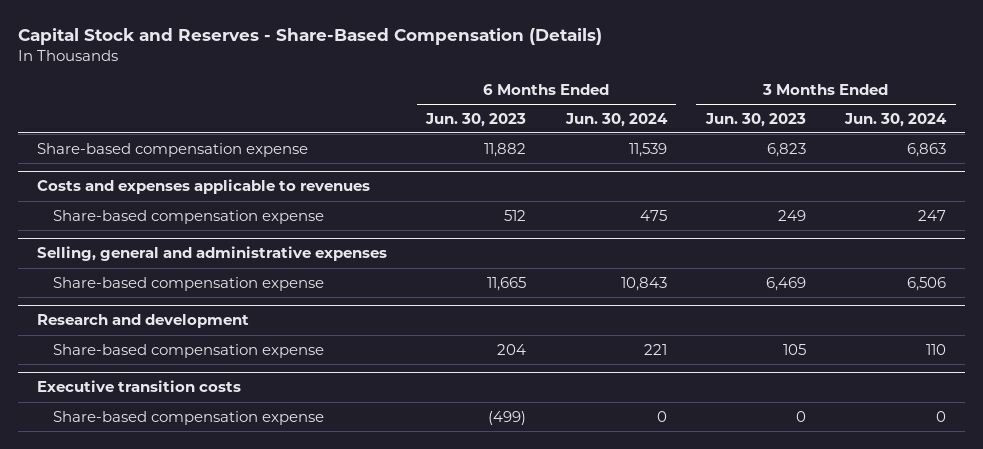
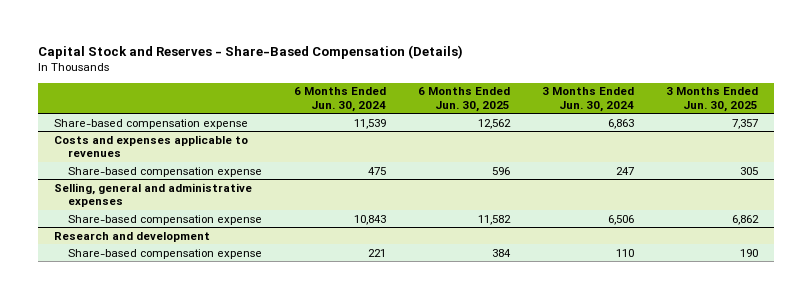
[425,112,527,127] Jun. 30, 2023 -> none
[704,112,806,127] Jun. 30, 2023 -> none
none -> [418,87,511,112] 6 Months Ended Jun. 30, 2025
none -> [666,87,759,112] 3 Months Ended Jun. 30, 2025
[37,380,242,393] Executive transition costs -> none
[52,410,324,425] Share-based compensation expense -> none

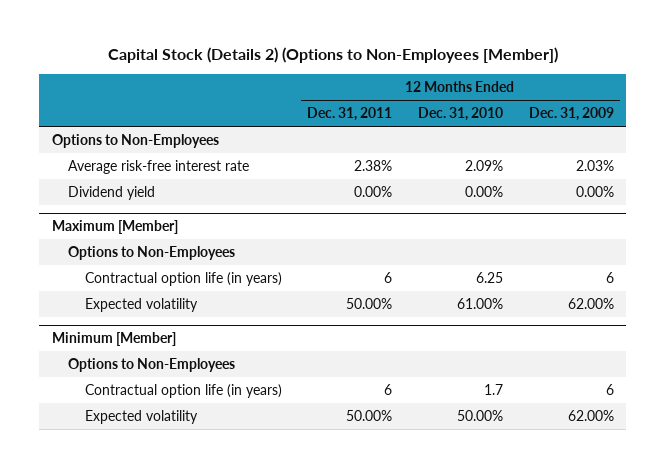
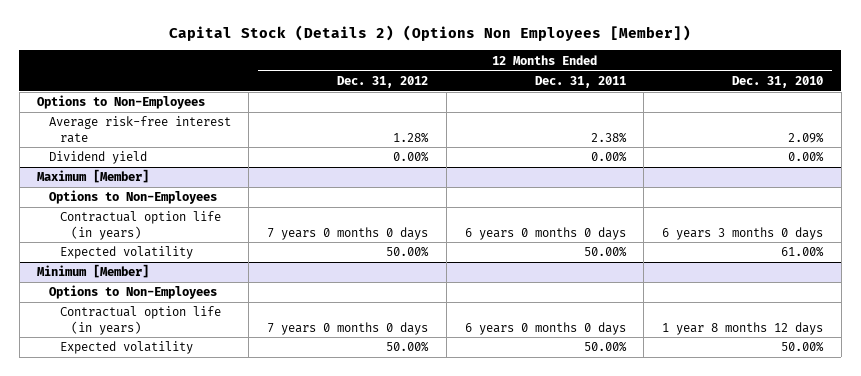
[107,47,558,64] Capital Stock (Details 2) (Options to Non-Employees [Member]) -> [169,25,692,42] Capital Stock (Details 2) (Options Non Employees [Member])
[528,107,614,122] Dec. 31, 2009 -> none
none -> [337,75,429,88] Dec. 31, 2012
[384,271,393,283] 6 -> [464,226,626,240] 6 years 0 months 0 days
[475,271,503,283] 6.25 -> [662,226,824,240] 6 years 3 months 0 days
[384,383,393,395] 6 -> [464,321,626,335] 6 years 0 months 0 days
[483,383,503,395] 1.7 -> [662,321,824,335] 1 year 8 months 12 days

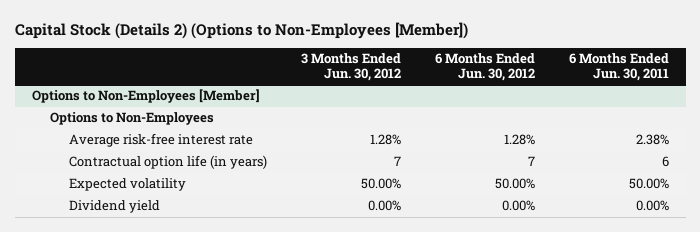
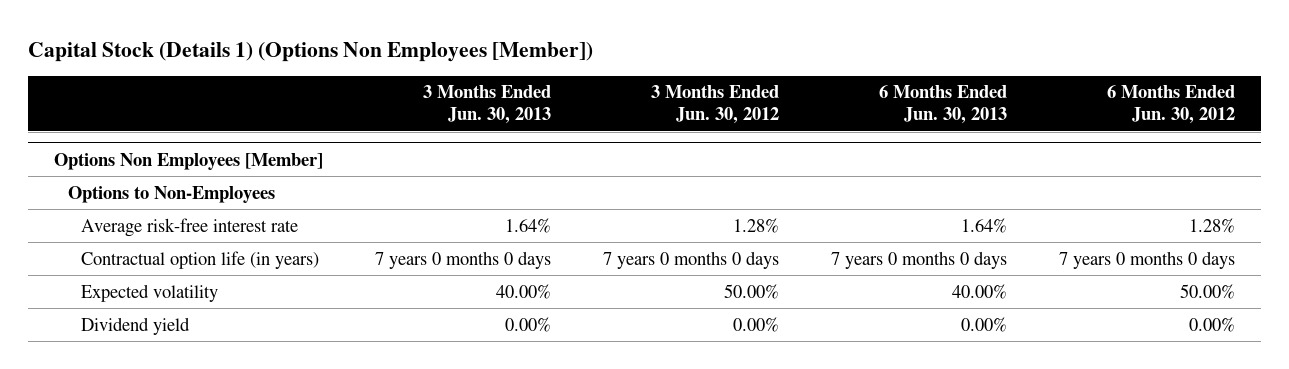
[14,21,468,39] Capital Stock (Details 2) (Options to Non-Employees [Member]) -> [28,42,594,63] Capital Stock (Details 1) (Options Non Employees [Member])
[568,53,669,82] 6 Months Ended Jun. 30, 2011 -> none
none -> [423,85,552,125] 3 Months Ended Jun. 30, 2013
none -> [879,85,1008,125] 6 Months Ended Jun. 30, 2013
[31,89,260,104] Options to Non-Employees [Member] -> [54,152,324,170] Options Non Employees [Member]
[394,156,402,167] 7 -> [603,250,780,269] 7 years 0 months 0 days
[527,156,535,167] 7 -> [1059,250,1236,269] 7 years 0 months 0 days

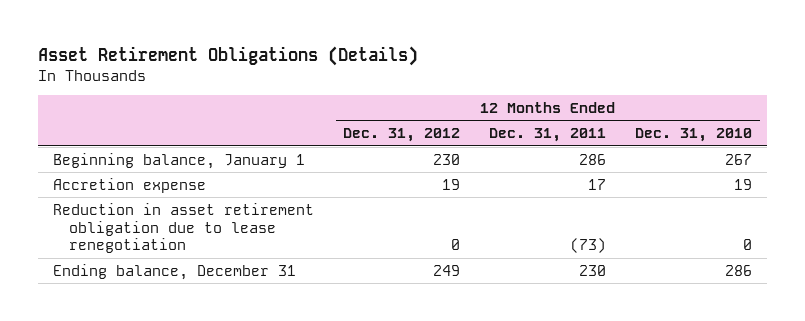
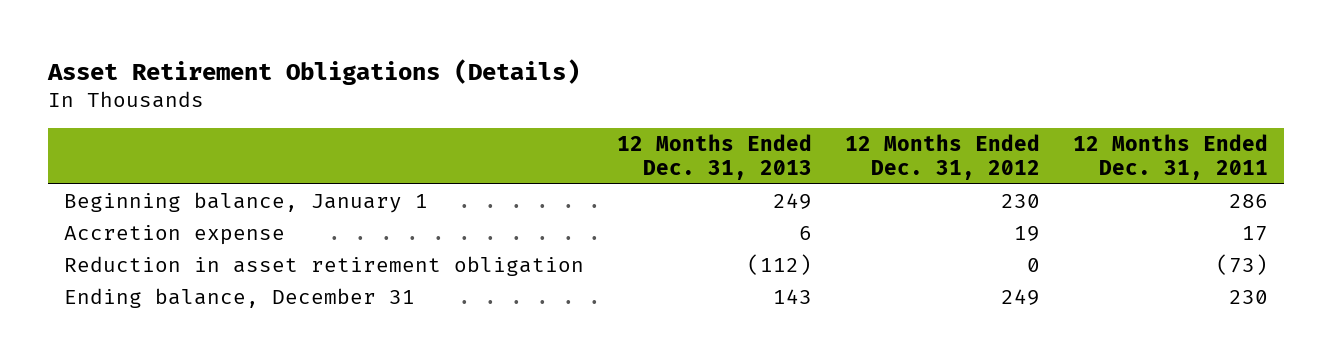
[635,128,753,143] Dec. 31, 2010 -> none
none -> [617,133,813,180] 12 Months Ended Dec. 31, 2013
[52,202,314,254] Reduction in asset retirement obligation due to lease renegotiation -> [64,256,585,277] Reduction in asset retirement obligation

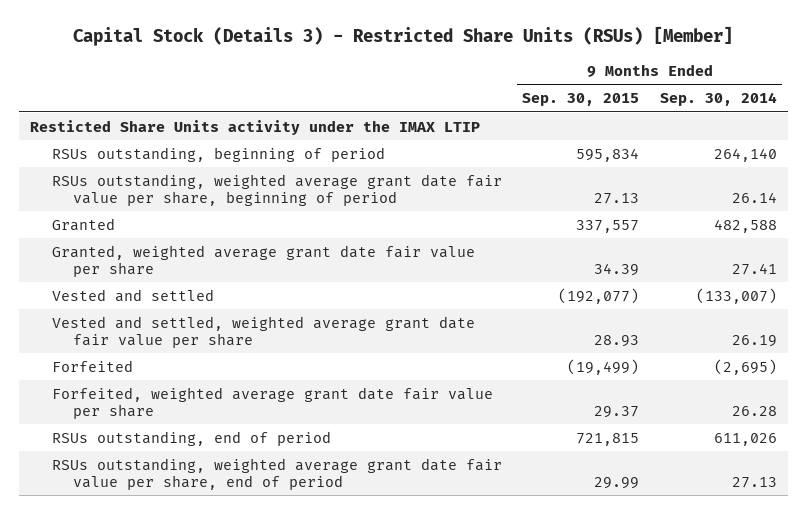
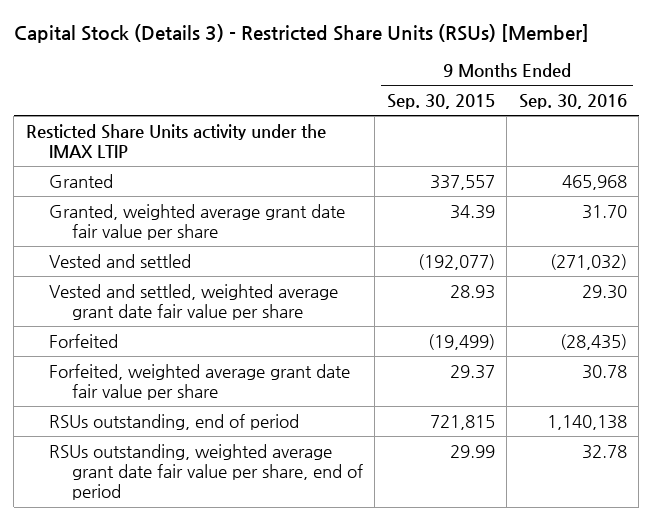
[660,92,778,107] Sep. 30, 2014 -> none
none -> [518,93,627,109] Sep. 30, 2016
[51,146,385,162] RSUs outstanding, beginning of period -> none
[51,173,502,206] RSUs outstanding, weighted average grant date fair value per share, beginning of period -> none

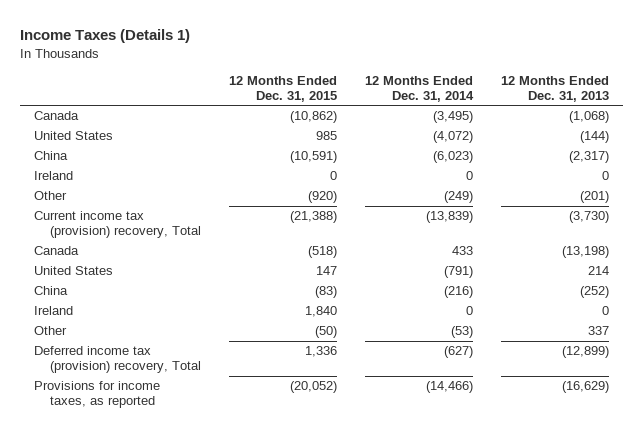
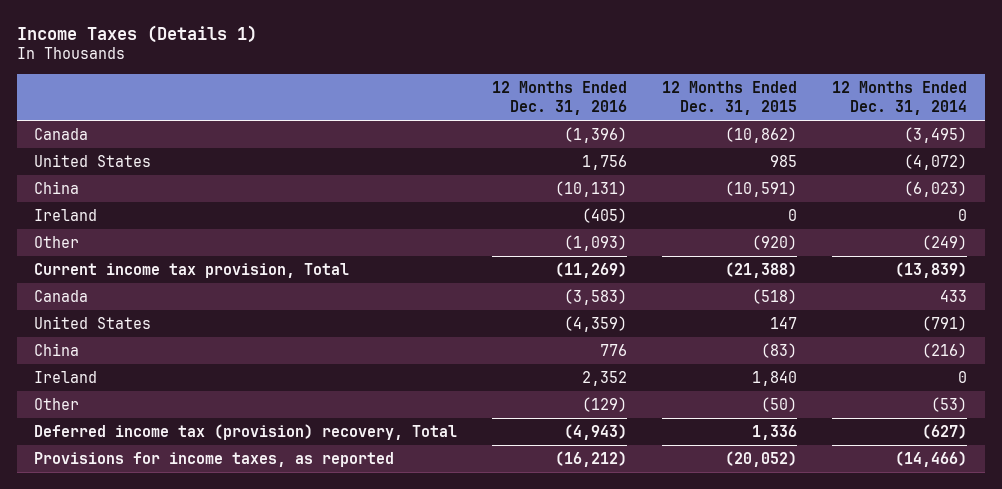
[500,75,609,102] 12 Months Ended Dec. 31, 2013 -> none
none -> [492,80,628,116] 12 Months Ended Dec. 31, 2016
[34,211,201,239] Current income tax (provision) recovery, Total -> [34,262,350,278] Current income tax provision, Total

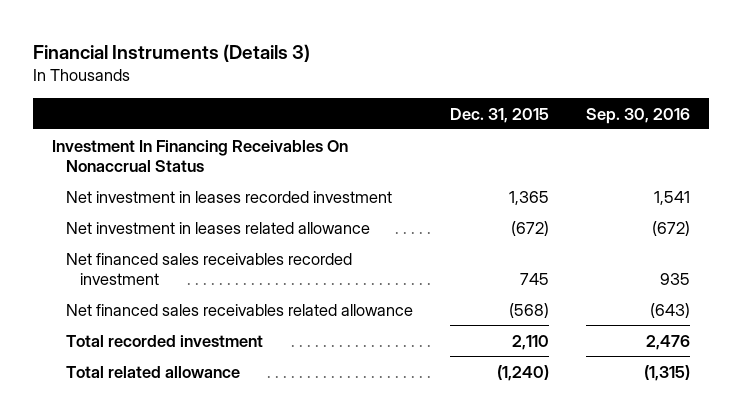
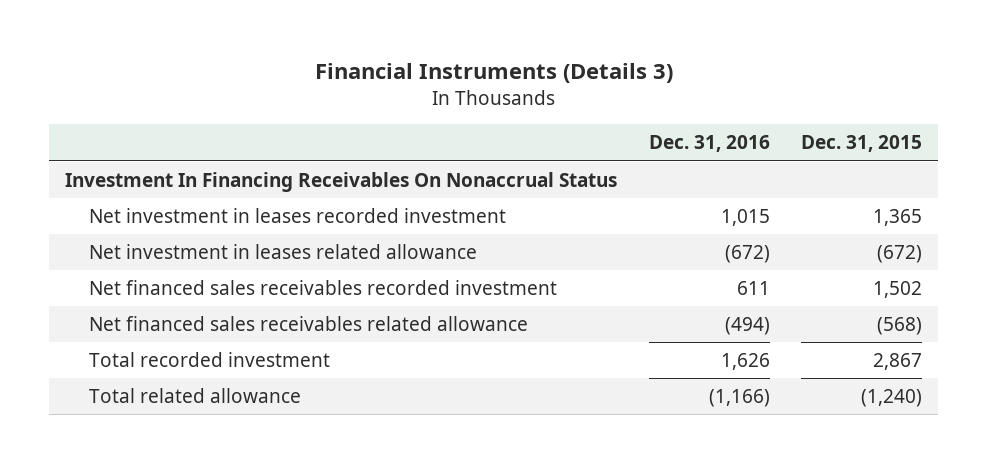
[586,107,691,124] Sep. 30, 2016 -> none
none -> [648,135,770,153] Dec. 31, 2016
[520,272,550,285] 745 -> [873,281,923,299] 1,502
[512,334,550,350] 2,110 -> [873,353,923,371] 2,867

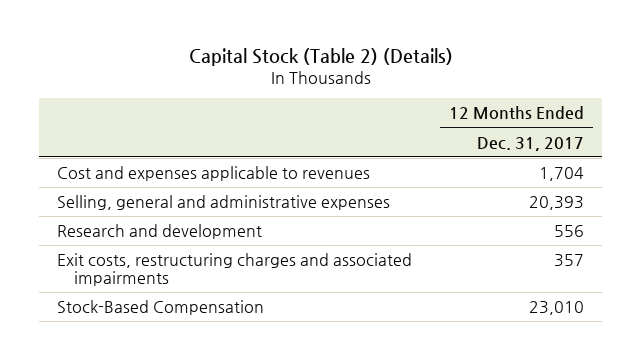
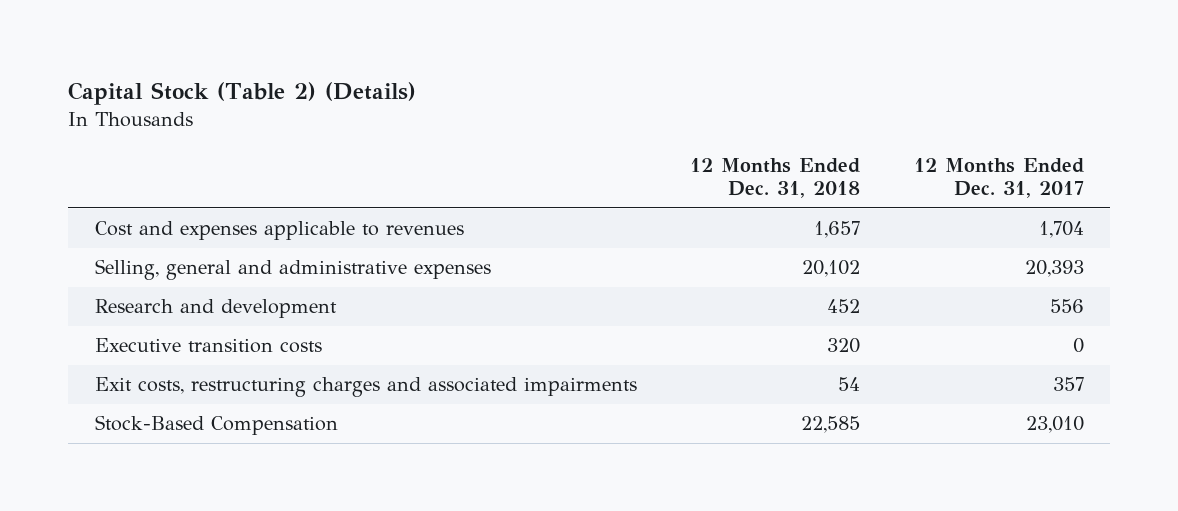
none -> [690,158,861,199] 12 Months Ended Dec. 31, 2018
none -> [94,338,322,354] Executive transition costs

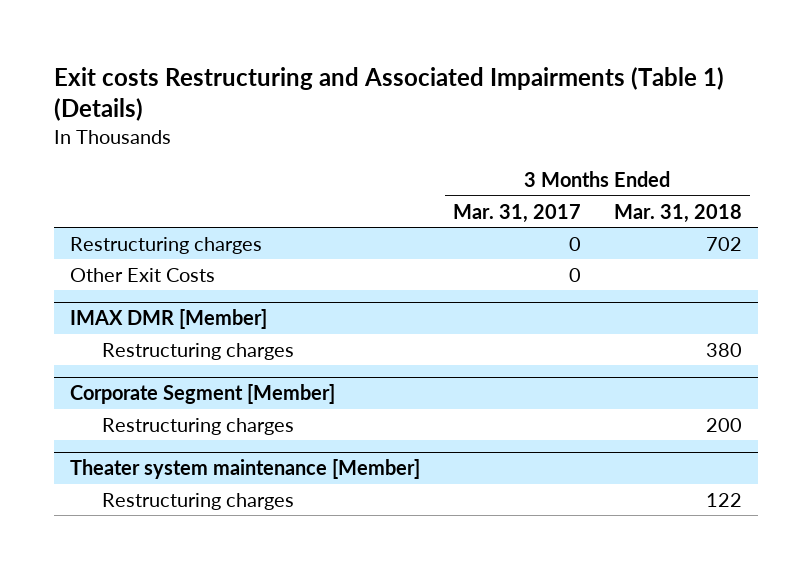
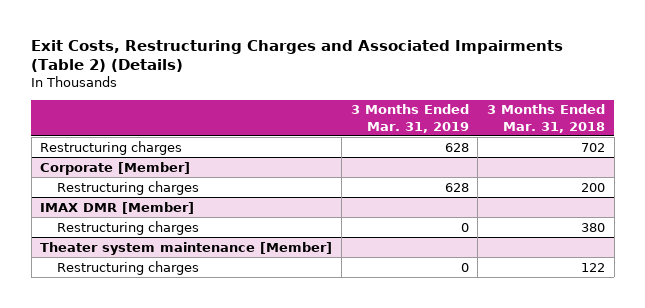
[54,66,725,121] Exit costs Restructuring and Associated Impairments (Table 1) (Details) -> [31,39,564,73] Exit Costs, Restructuring Charges and Associated Impairments (Table 2) (Details)
[453,203,582,223] Mar. 31, 2017 -> none
none -> [350,104,469,133] 3 Months Ended Mar. 31, 2019
[70,267,216,282] Other Exit Costs -> none
none -> [40,161,191,175] Corporate [Member]
none -> [56,180,199,195] Restructuring charges
[70,384,336,405] Corporate Segment [Member] -> none
[101,417,294,435] Restructuring charges -> none

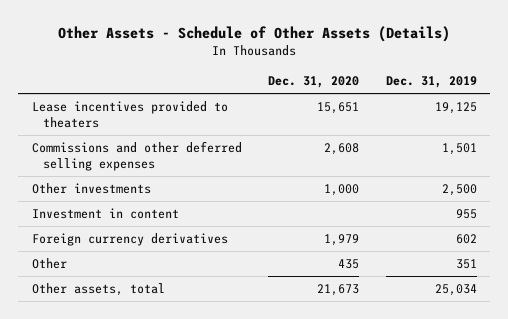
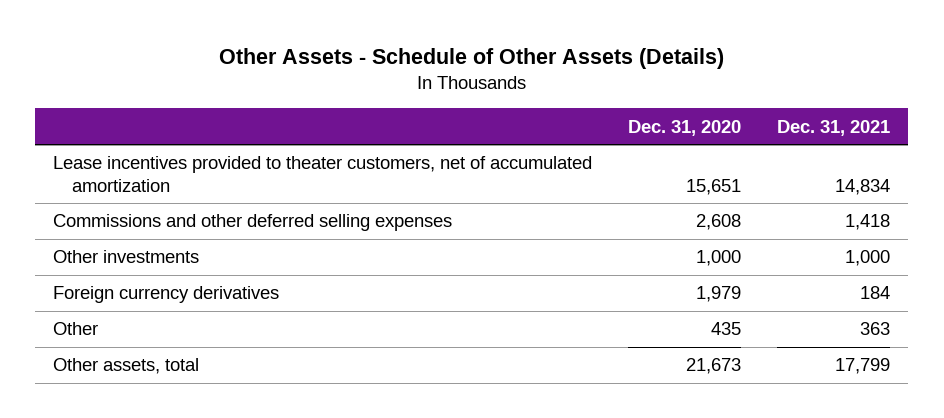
[385,75,477,88] Dec. 31, 2019 -> none
none -> [777,119,891,136] Dec. 31, 2021
[31,101,228,128] Lease incentives provided to theaters -> [53,156,593,192] Lease incentives provided to theater customers, net of accumulated amortization
[31,208,179,220] Investment in content -> none

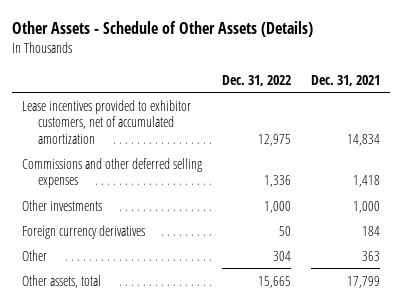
[628,119,742,136] Dec. 31, 2020 -> none
none -> [222,74,292,86] Dec. 31, 2022
[53,156,593,192] Lease incentives provided to theater customers, net of accumulated amortization -> [22,99,192,144] Lease incentives provided to exhibitor customers, net of accumulated amortization

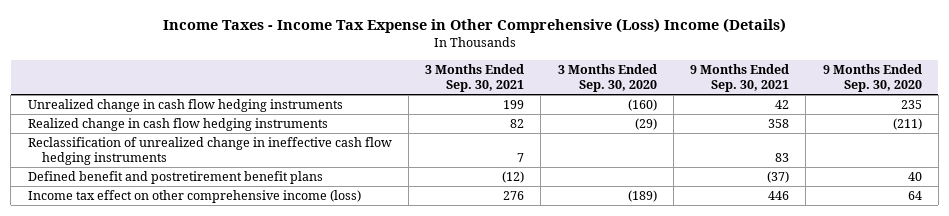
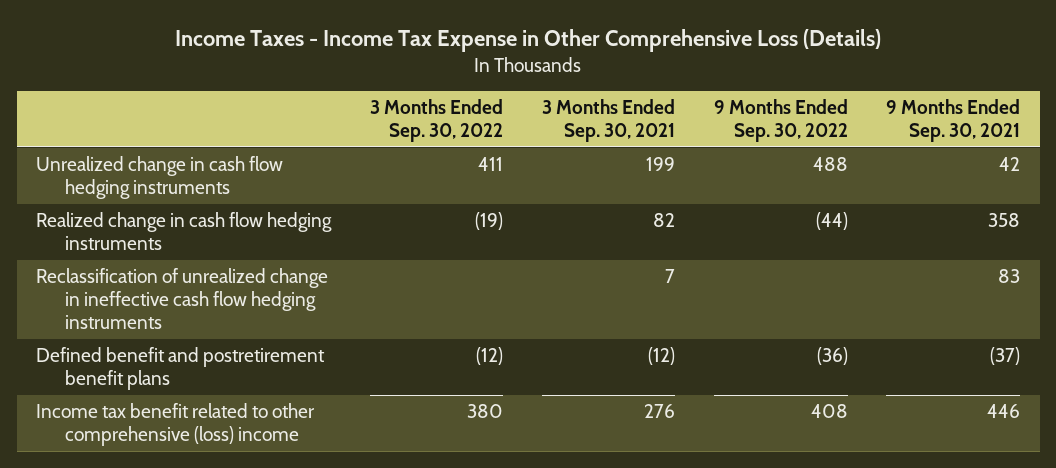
[162,18,786,34] Income Taxes - Income Tax Expense in Other Comprehensive (Loss) Income (Details) -> [175,29,882,53] Income Taxes - Income Tax Expense in Other Comprehensive Loss (Details)
[557,64,657,93] 3 Months Ended Sep. 30, 2020 -> none
[822,64,922,93] 9 Months Ended Sep. 30, 2020 -> none
none -> [369,98,503,142] 3 Months Ended Sep. 30, 2022
none -> [713,98,848,142] 9 Months Ended Sep. 30, 2022
[27,190,361,204] Income tax effect on other comprehensive income (loss) -> [36,403,316,447] Income tax benefit related to other comprehensive (loss) income

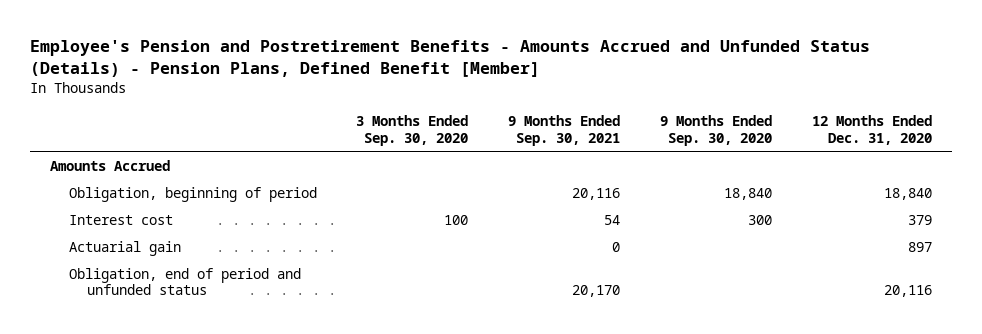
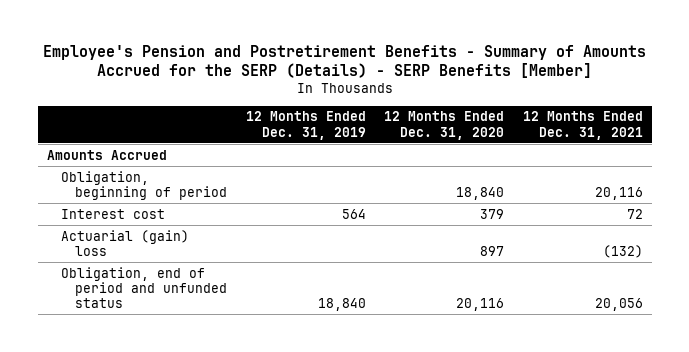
[29,39,870,78] Employee's Pension and Postretirement Benefits - Amounts Accrued and Unfunded Status (Details) - Pension Plans, Defined Benefit [Member] -> [42,44,646,79] Employee's Pension and Postretirement Benefits - Summary of Amounts Accrued for the SERP (Details) - SERP Benefits [Member]
[356,115,469,146] 3 Months Ended Sep. 30, 2020 -> none
[508,115,621,146] 9 Months Ended Sep. 30, 2021 -> none
[659,115,772,146] 9 Months Ended Sep. 30, 2020 -> none
none -> [245,111,366,140] 12 Months Ended Dec. 31, 2019
none -> [522,111,643,140] 12 Months Ended Dec. 31, 2021
[68,240,181,256] Actuarial gain -> [61,229,190,256] Actuarial (gain) loss

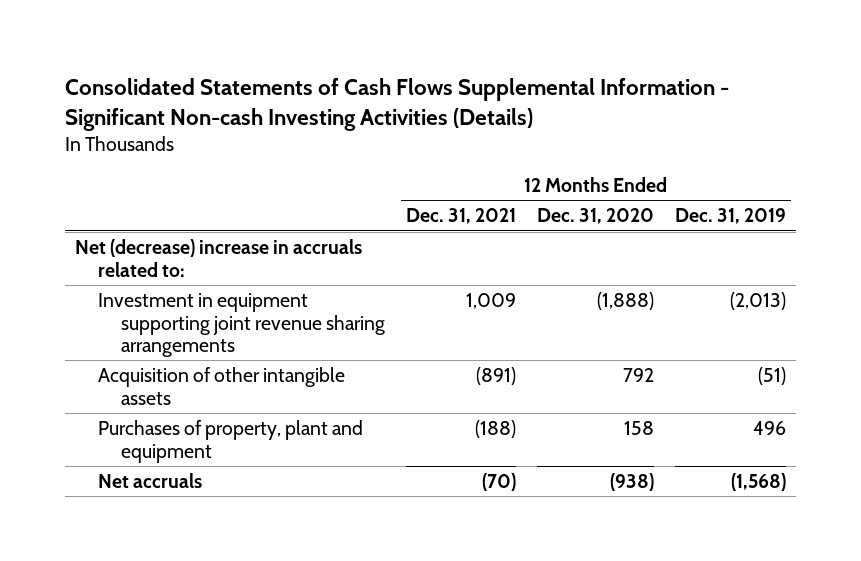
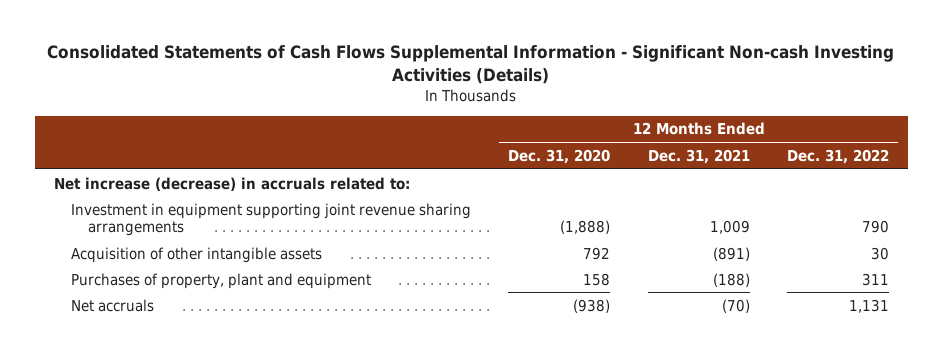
[674,208,786,225] Dec. 31, 2019 -> none
none -> [787,148,890,164] Dec. 31, 2022
[74,238,362,277] Net (decrease) increase in accruals related to: -> [53,176,410,191] Net increase (decrease) in accruals related to:

